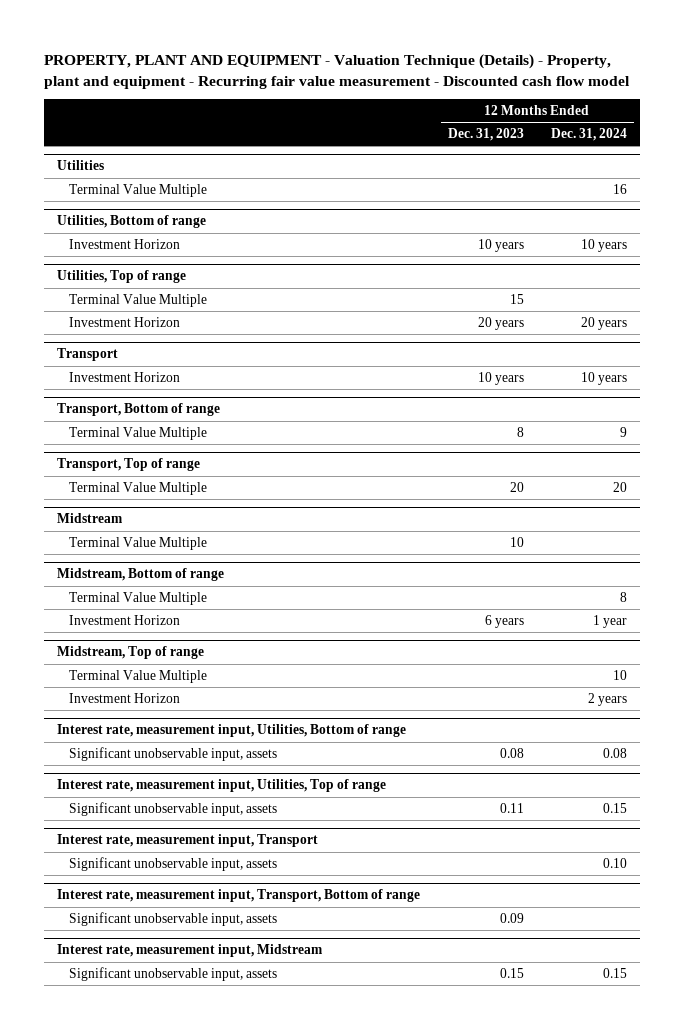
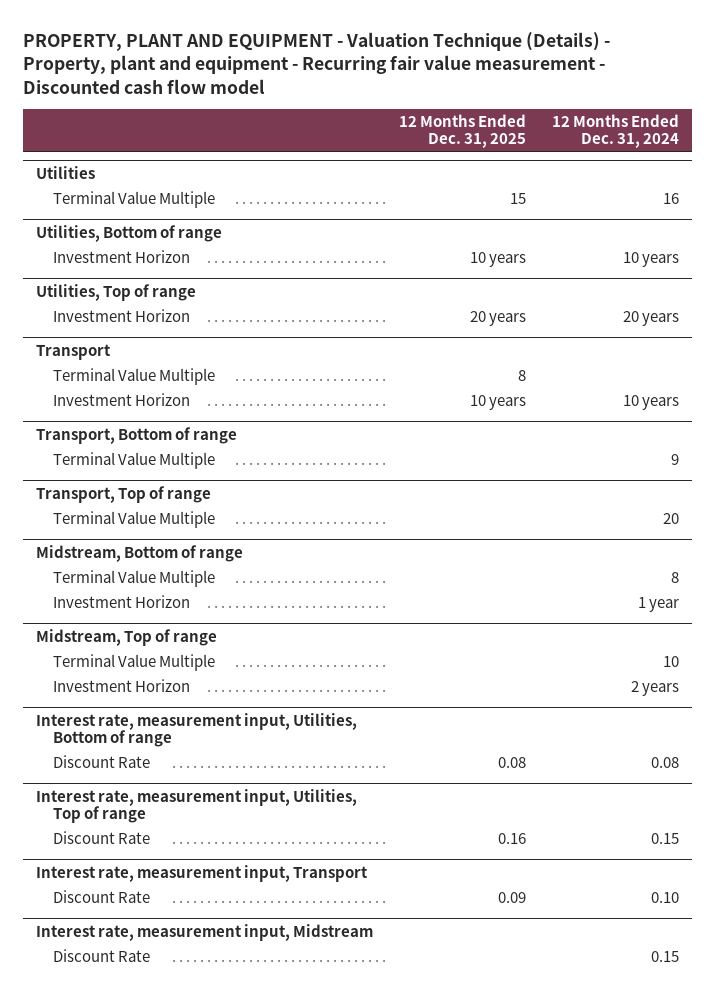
[447,128,524,142] Dec. 31, 2023 -> none
none -> [399,113,527,149] 12 Months Ended Dec. 31, 2025
[69,293,208,307] Terminal Value Multiple -> none
none -> [53,367,216,385] Terminal Value Multiple
[57,513,124,524] Midstream -> none
[69,536,208,550] Terminal Value Multiple -> none
[69,746,278,761] Significant unobservable input, assets -> [53,754,151,768] Discount Rate
[69,801,278,816] Significant unobservable input, assets -> [53,830,151,844] Discount Rate
[57,889,421,903] Interest rate, measurement input, Transport, Bottom of range -> none
[69,911,278,926] Significant unobservable input, assets -> none
[69,856,278,871] Significant unobservable input, assets -> [53,889,151,903] Discount Rate
[69,966,278,981] Significant unobservable input, assets -> [53,948,151,962] Discount Rate

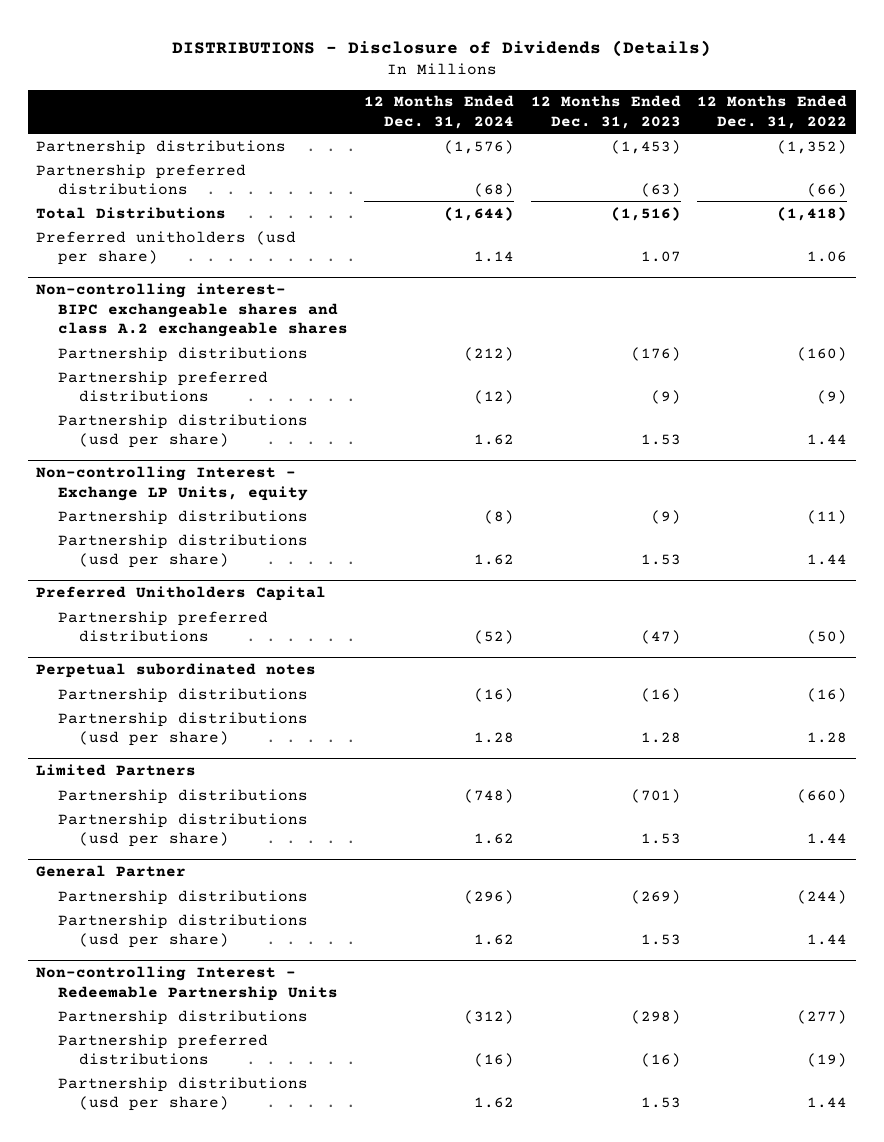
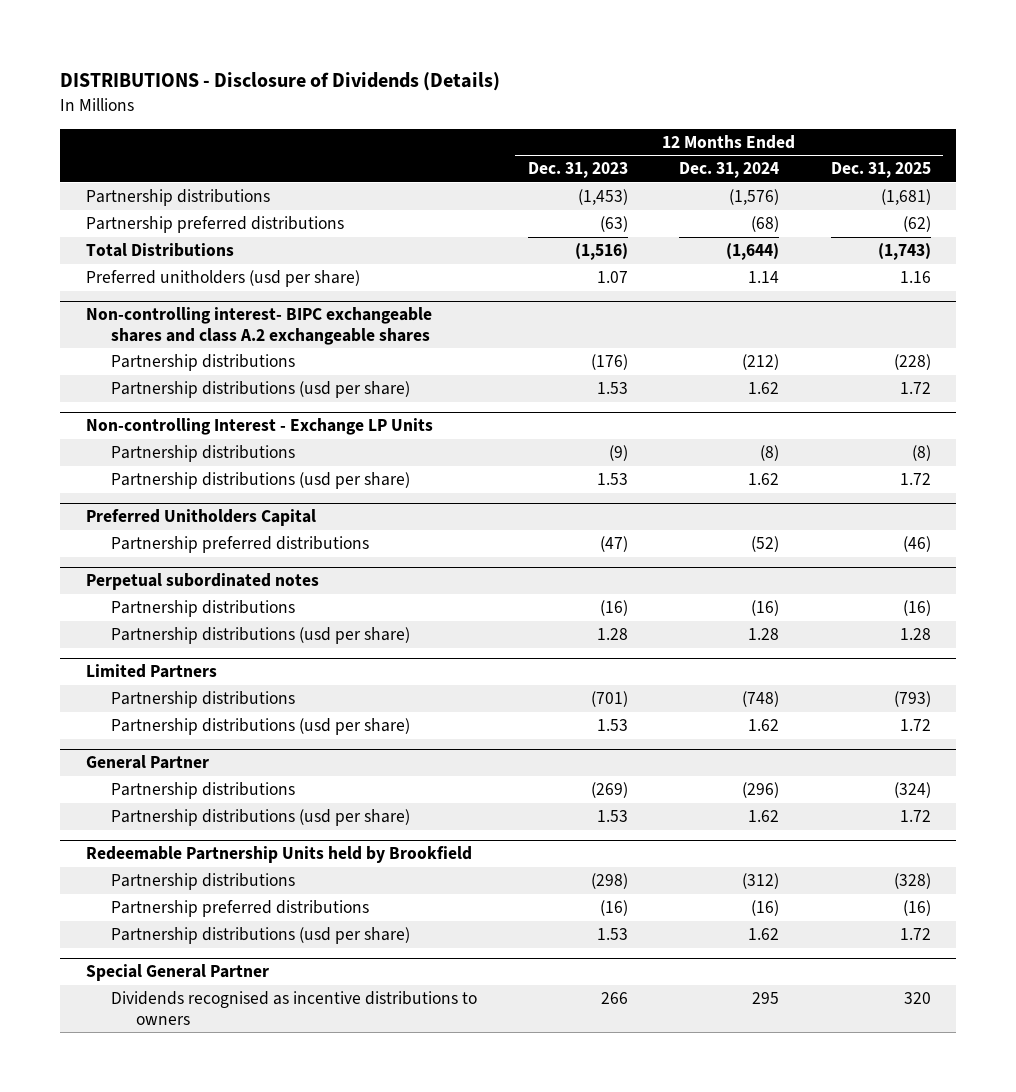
[697,95,848,129] 12 Months Ended Dec. 31, 2022 -> none
none -> [830,162,931,179] Dec. 31, 2025
[57,370,268,403] Partnership preferred distributions -> none
[36,466,308,501] Non-controlling Interest - Exchange LP Units, equity -> [85,418,433,436] Non-controlling Interest - Exchange LP Units
[36,966,338,1001] Non-controlling Interest - Redeemable Partnership Units -> [85,846,472,864] Redeemable Partnership Units held by Brookfield
none -> [85,964,269,982] Special General Partner
none -> [110,991,477,1025] Dividends recognised as incentive distributions to owners

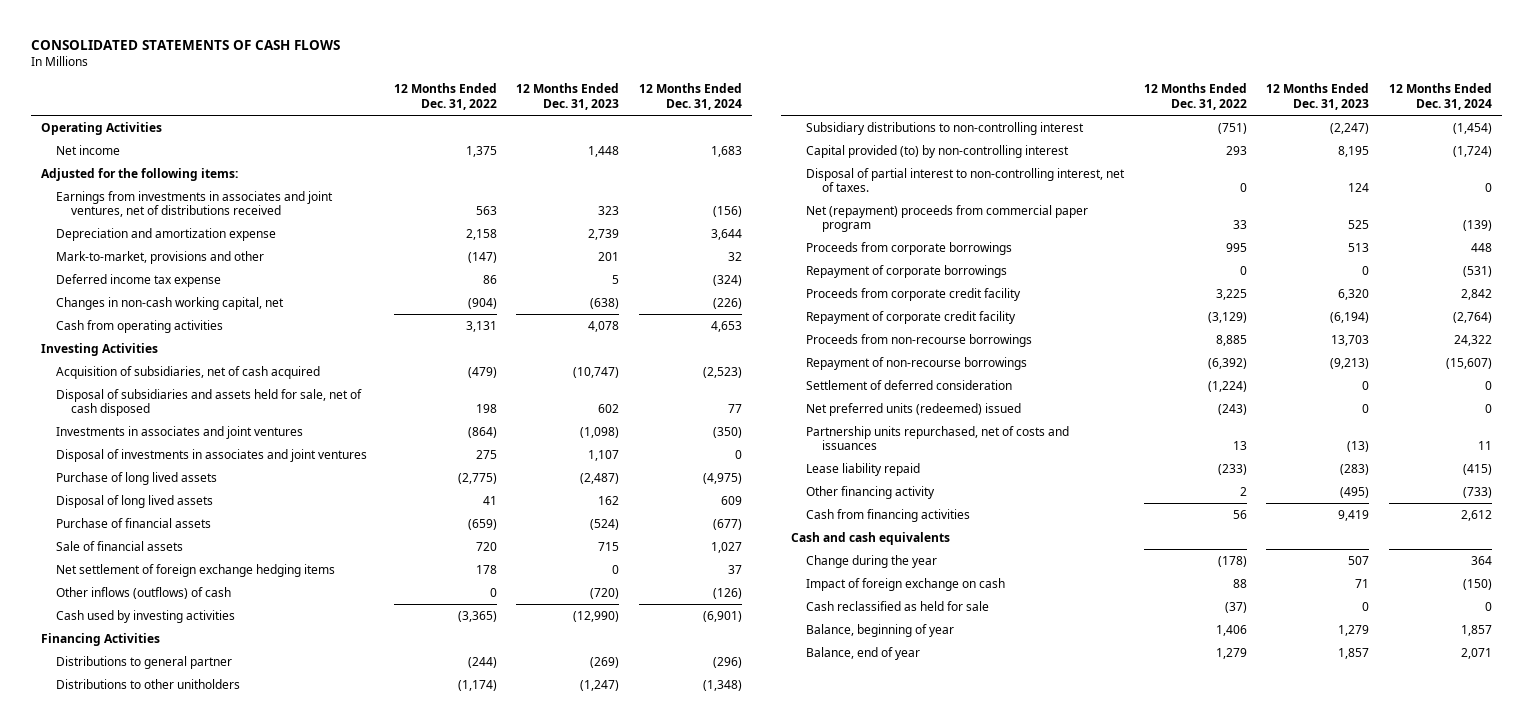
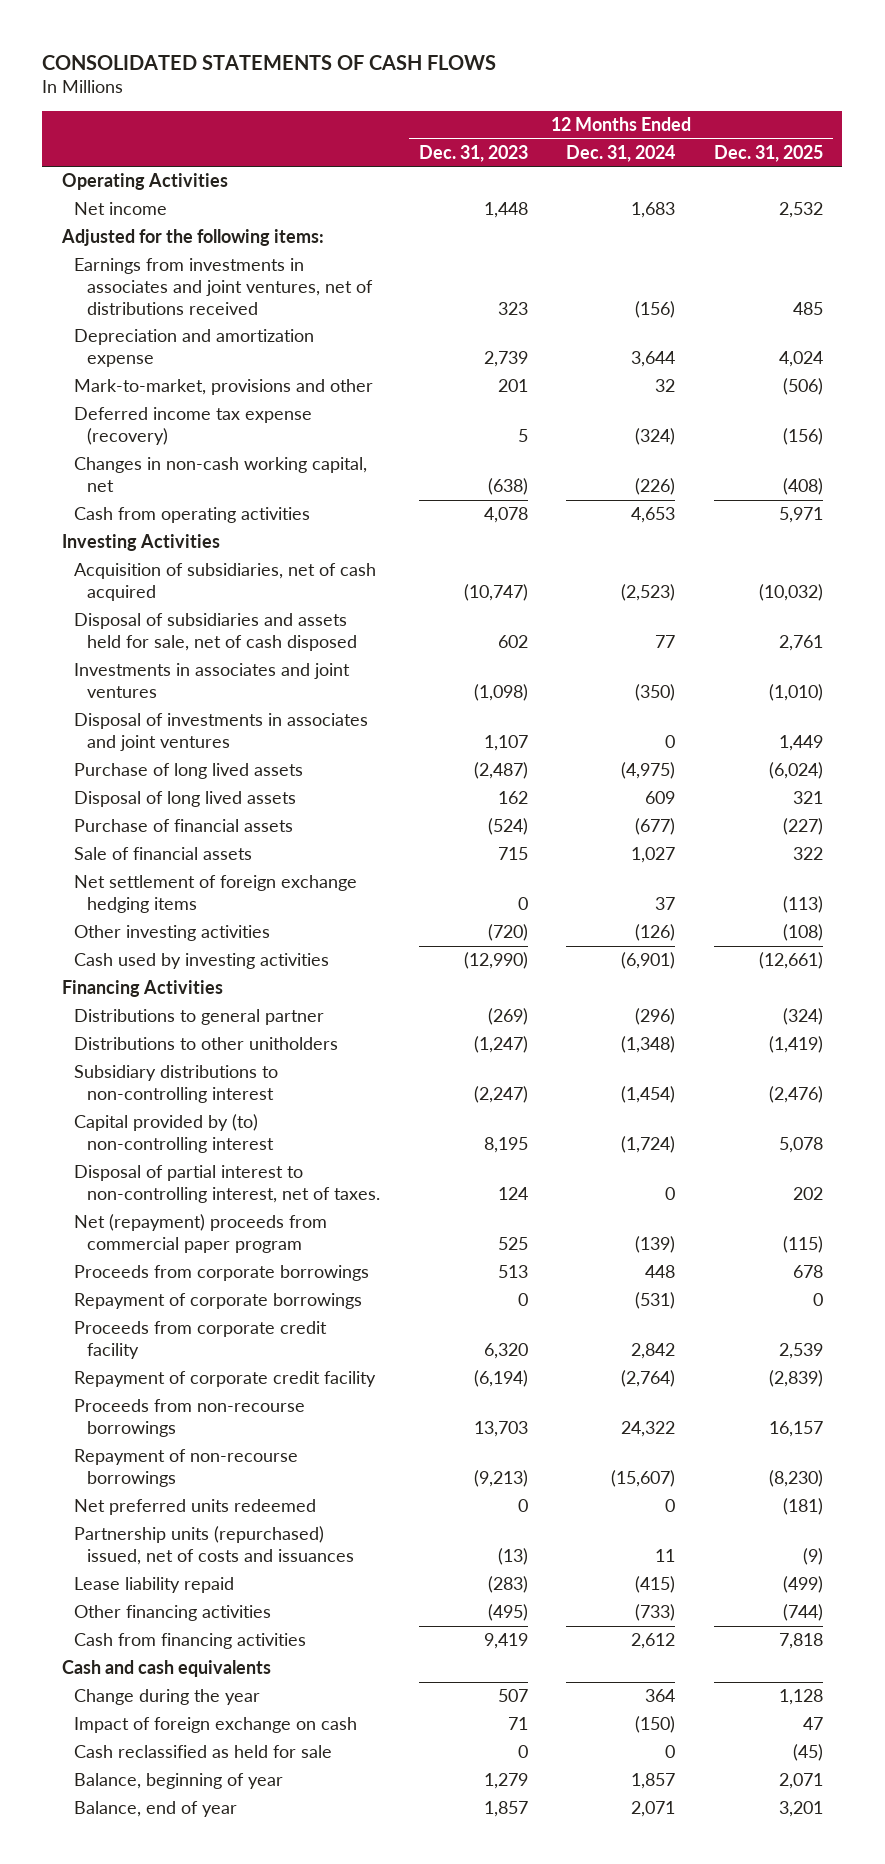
[393,83,497,110] 12 Months Ended Dec. 31, 2022 -> none
none -> [714,144,824,162] Dec. 31, 2025
[56,273,222,287] Deferred income tax expense -> [74,407,313,445] Deferred income tax expense (recovery)
[56,586,232,599] Other inflows (outflows) of cash -> [74,925,271,942] Other investing activities
[806,144,1070,158] Capital provided (to) by non-controlling interest -> [74,1114,275,1153] Capital provided by (to) non-controlling interest
[806,379,1013,390] Settlement of deferred consideration -> none
[806,402,1022,416] Net preferred units (redeemed) issued -> [74,1499,317,1516] Net preferred units redeemed
[806,425,1070,451] Partnership units repurchased, net of costs and issuances -> [74,1526,355,1565] Partnership units (repurchased) issued, net of costs and issuances
[806,485,936,499] Other financing activity -> [74,1605,272,1622] Other financing activities

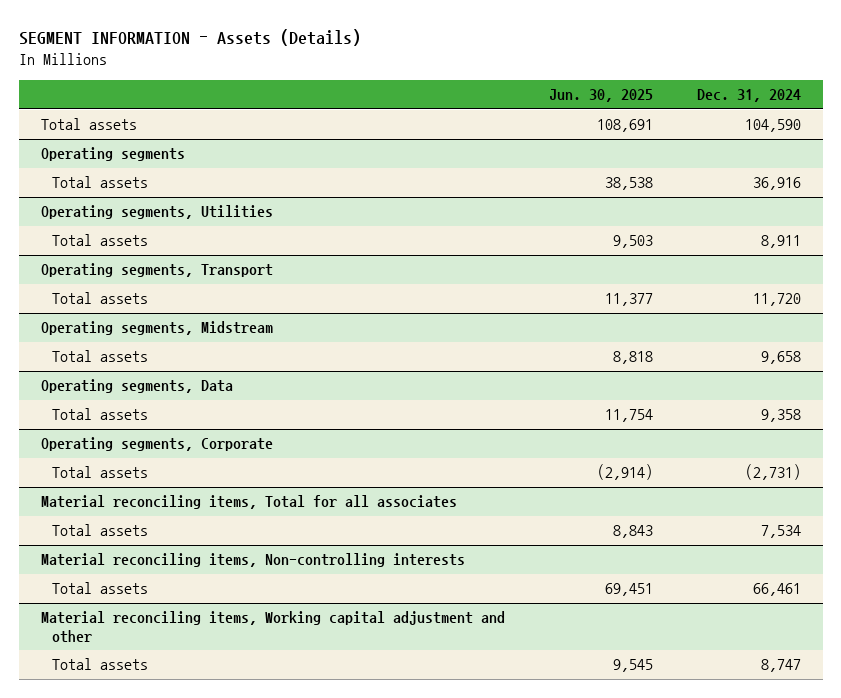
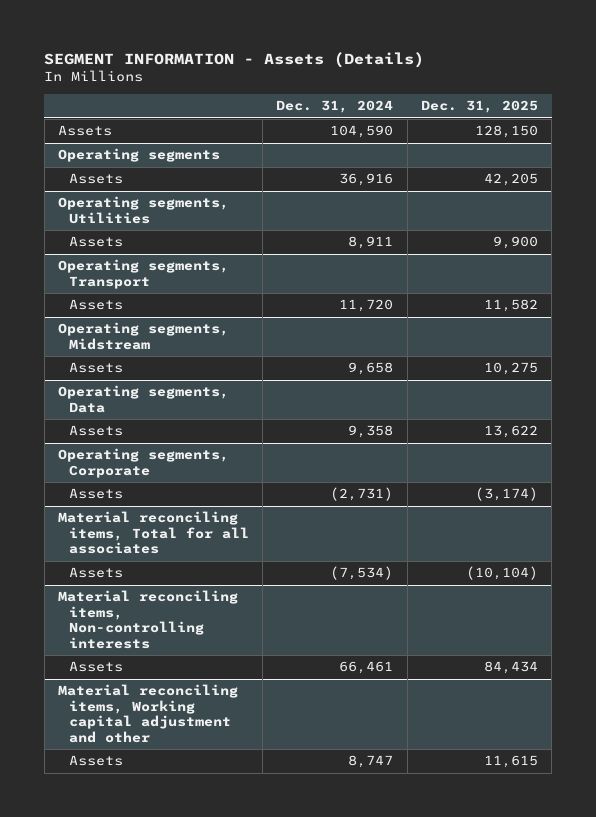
[548,89,653,103] Jun. 30, 2025 -> none
none -> [421,100,539,114] Dec. 31, 2025
[40,118,137,131] Total assets -> [57,125,112,137] Assets
[51,176,148,189] Total assets -> [68,173,123,185] Assets
[51,234,148,247] Total assets -> [68,236,123,248] Assets
[51,292,148,305] Total assets -> [68,299,123,311] Assets
[51,350,148,363] Total assets -> [68,362,123,374] Assets
[51,408,148,421] Total assets -> [68,425,123,437] Assets
[51,466,148,479] Total assets -> [68,488,123,500] Assets
[51,524,148,537] Total assets -> [68,567,123,579] Assets
[760,525,801,539] 7,534 -> [330,566,394,581] (7,534)
[51,582,148,595] Total assets -> [68,661,123,673] Assets
[51,658,148,671] Total assets -> [68,755,123,767] Assets

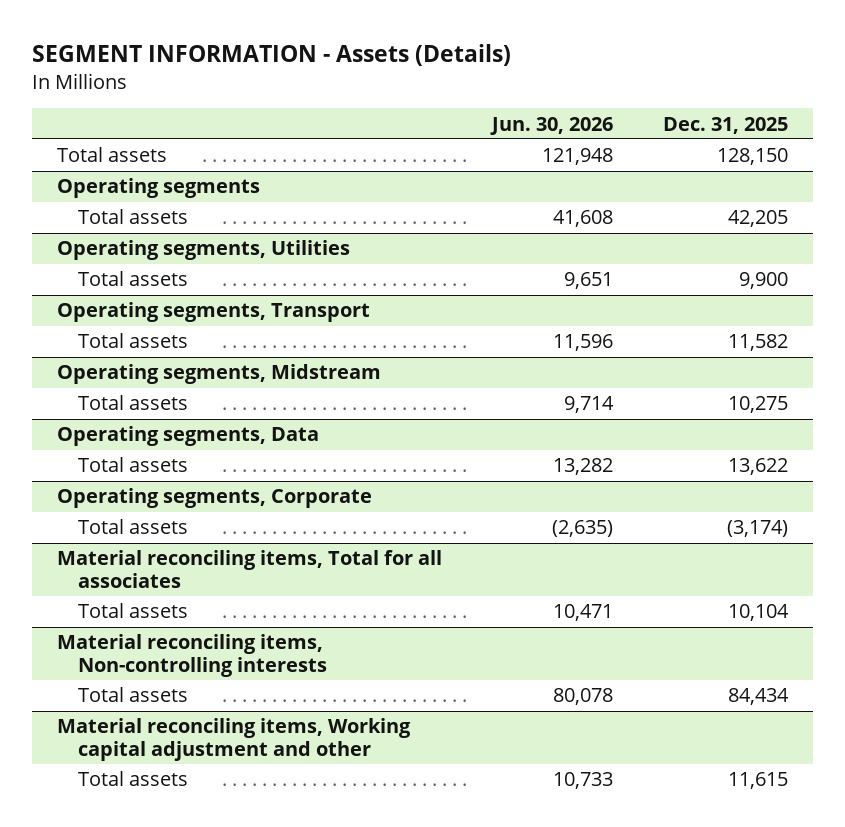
[276,100,394,114] Dec. 31, 2024 -> none
none -> [490,116,614,135] Jun. 30, 2026
[57,125,112,137] Assets -> [57,147,168,163] Total assets
[68,173,123,185] Assets -> [78,209,189,225] Total assets
[68,236,123,248] Assets -> [78,271,189,287] Total assets
[68,299,123,311] Assets -> [78,333,189,349] Total assets
[68,362,123,374] Assets -> [78,395,189,411] Total assets
[68,425,123,437] Assets -> [78,457,189,473] Total assets
[68,488,123,500] Assets -> [78,519,189,535] Total assets
[68,567,123,579] Assets -> [78,603,189,619] Total assets
[466,566,539,581] (10,104) -> [728,604,790,622] 10,104
[68,661,123,673] Assets -> [78,687,189,703] Total assets
[68,755,123,767] Assets -> [78,771,189,787] Total assets

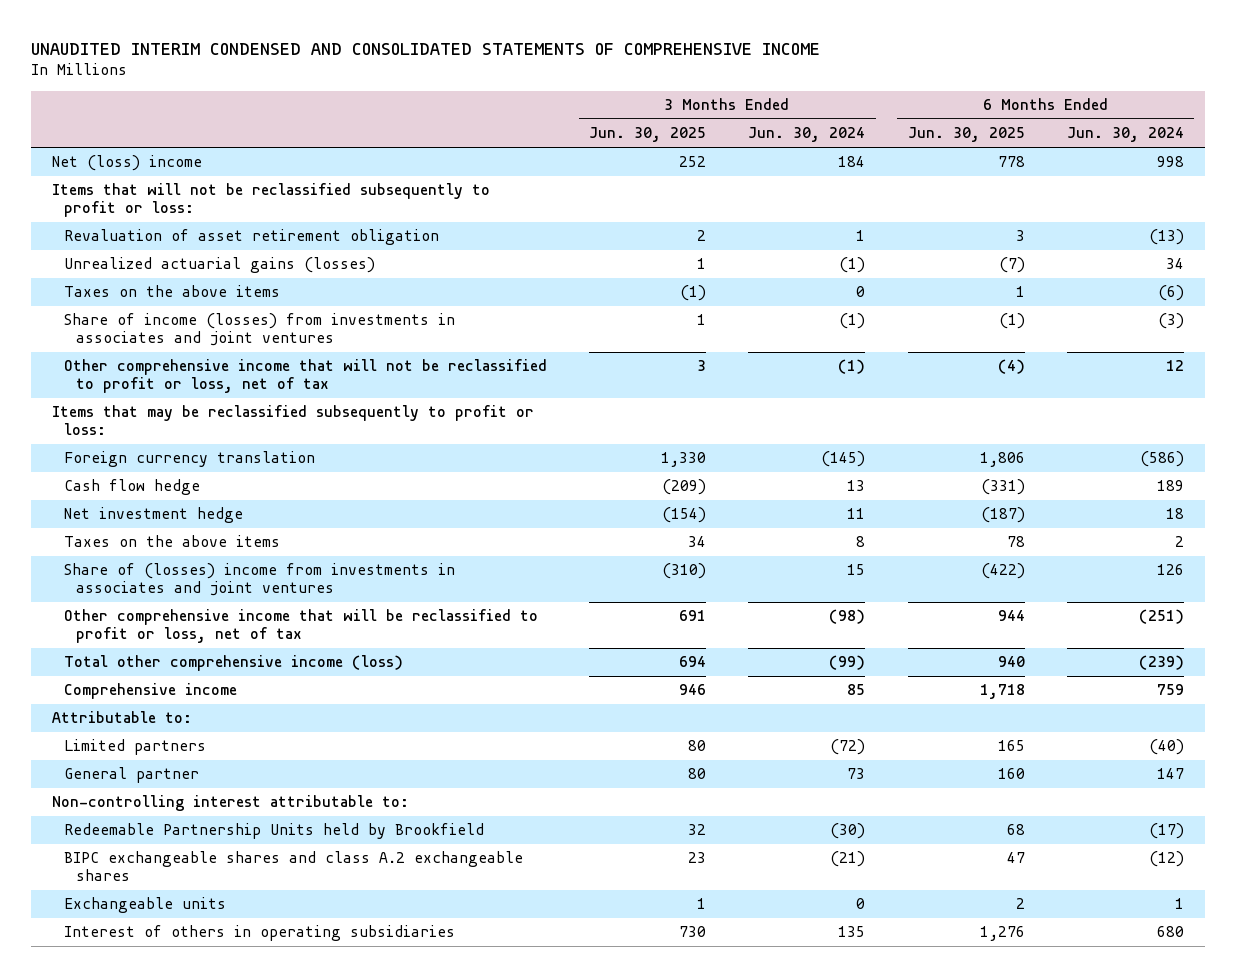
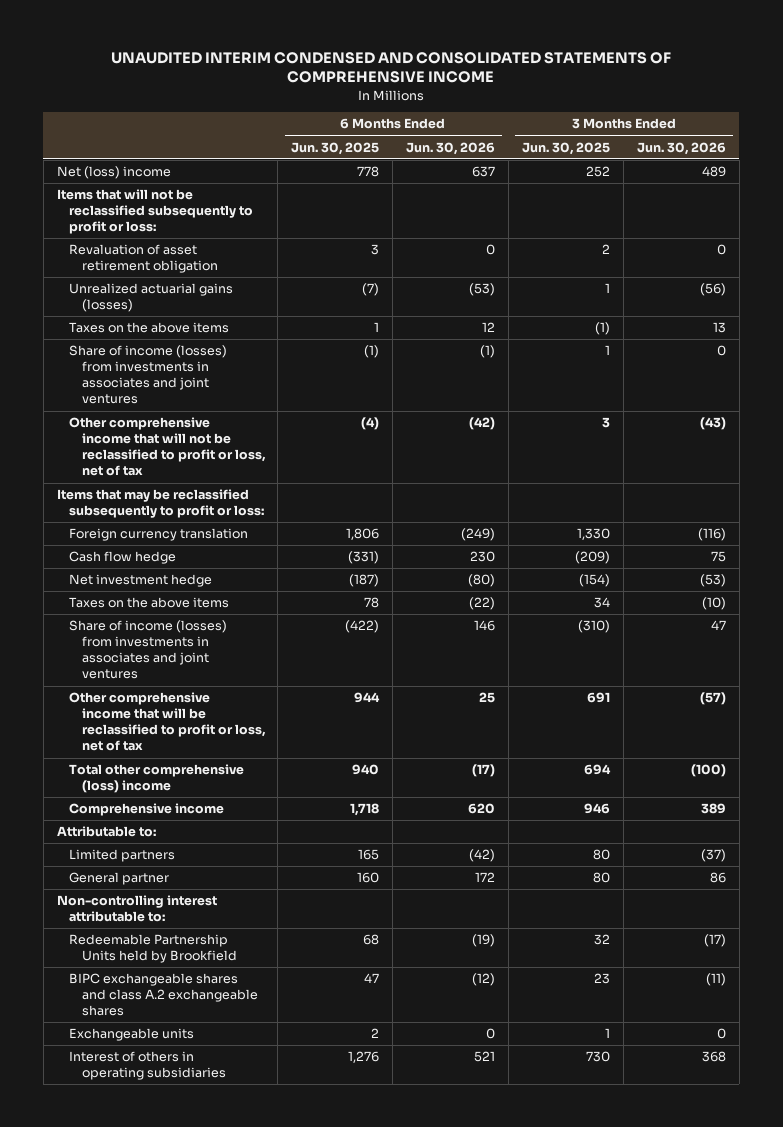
[748,127,866,143] Jun. 30, 2024 -> none
[1066,127,1184,143] Jun. 30, 2024 -> none
none -> [406,141,496,155] Jun. 30, 2026
none -> [636,141,726,155] Jun. 30, 2026
[63,563,455,597] Share of (losses) income from investments in associates and joint ventures -> [69,620,228,680] Share of income (losses) from investments in associates and joint ventures
[63,655,403,672] Total other comprehensive income (loss) -> [69,764,245,794] Total other comprehensive (loss) income

